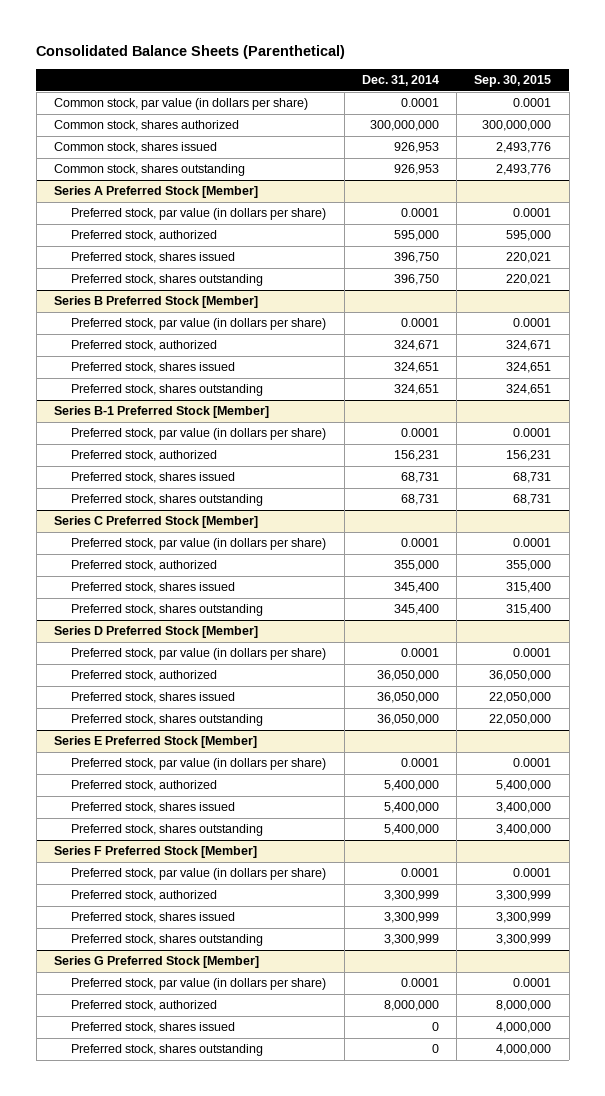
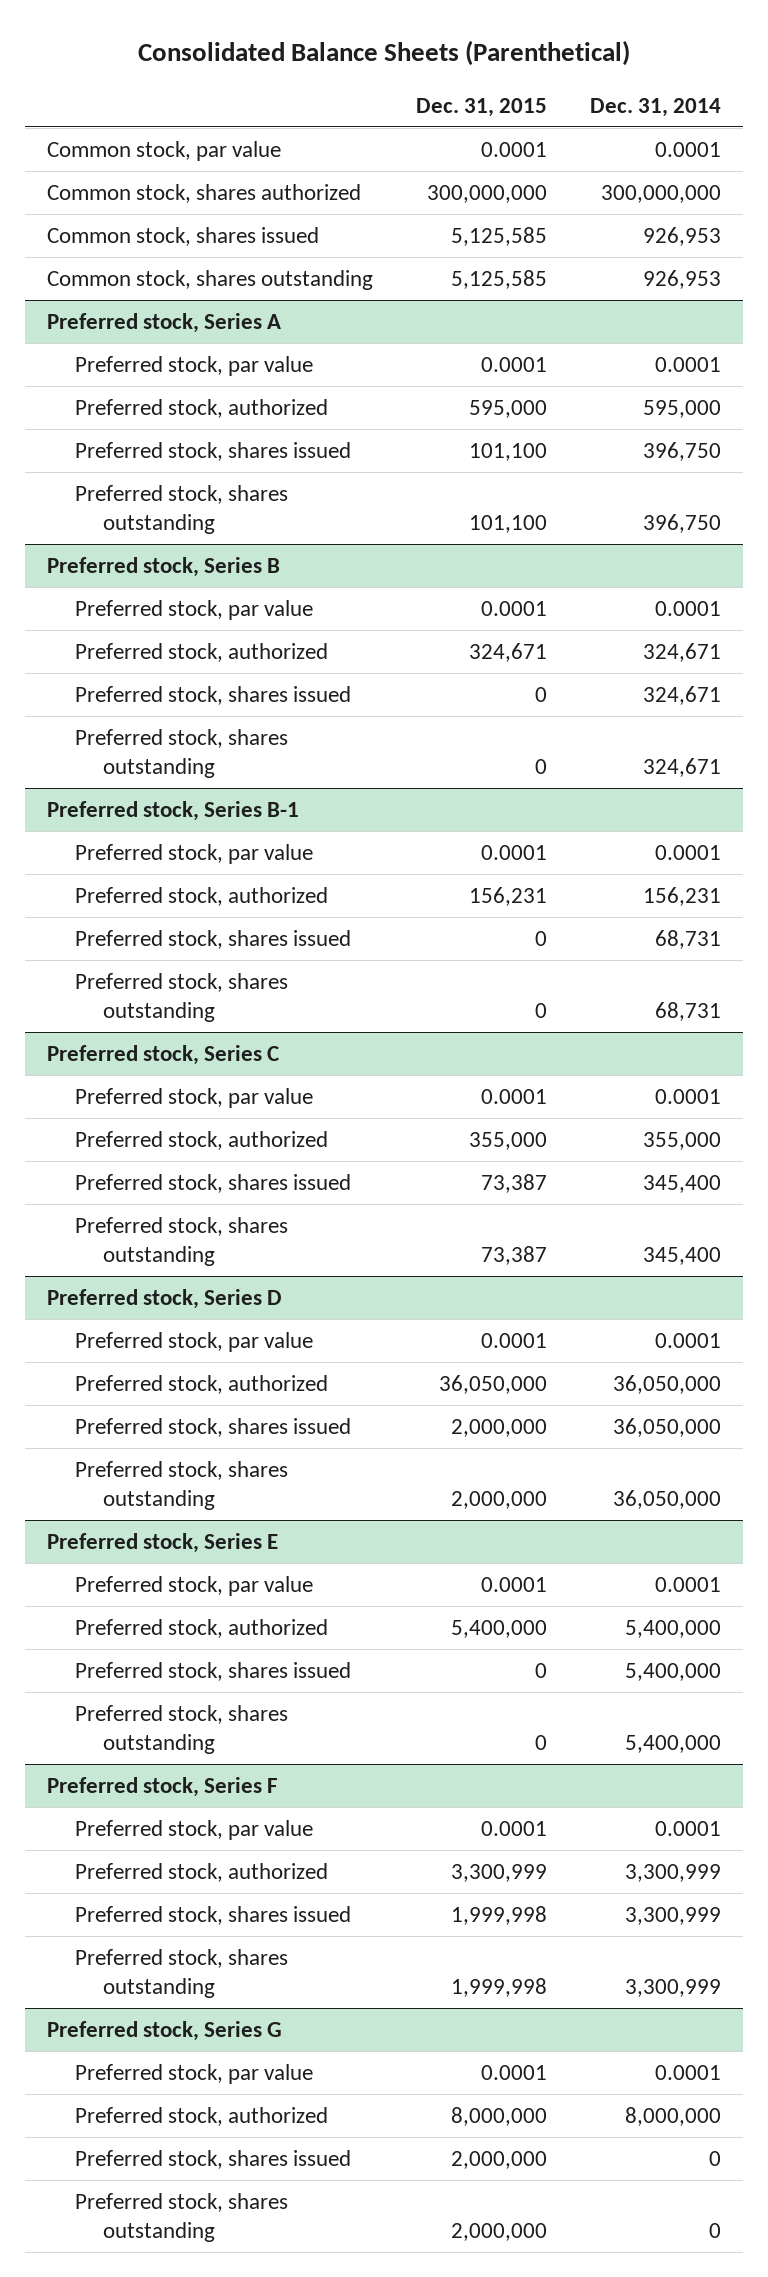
[474,75,552,88] Sep. 30, 2015 -> none
none -> [415,97,547,117] Dec. 31, 2015
[54,98,309,111] Common stock, par value (in dollars per share) -> [46,140,281,161] Common stock, par value
[54,186,259,199] Series A Preferred Stock [Member] -> [46,312,281,333] Preferred stock, Series A
[71,208,327,221] Preferred stock, par value (in dollars per share) -> [74,355,313,376] Preferred stock, par value
[54,296,259,309] Series B Preferred Stock [Member] -> [46,556,280,577] Preferred stock, Series B
[71,318,327,331] Preferred stock, par value (in dollars per share) -> [74,599,313,620] Preferred stock, par value
[393,362,439,374] 324,651 -> [643,685,722,705] 324,671
[393,384,439,396] 324,651 -> [643,757,722,777] 324,671
[54,406,270,419] Series B-1 Preferred Stock [Member] -> [46,800,299,821] Preferred stock, Series B-1
[71,428,327,441] Preferred stock, par value (in dollars per share) -> [74,843,313,864] Preferred stock, par value
[54,516,259,529] Series C Preferred Stock [Member] -> [46,1044,279,1065] Preferred stock, Series C
[71,538,327,551] Preferred stock, par value (in dollars per share) -> [74,1087,313,1108] Preferred stock, par value
[54,626,259,639] Series D Preferred Stock [Member] -> [46,1288,282,1309] Preferred stock, Series D
[71,648,327,661] Preferred stock, par value (in dollars per share) -> [74,1331,313,1352] Preferred stock, par value
[54,736,258,749] Series E Preferred Stock [Member] -> [46,1532,278,1553] Preferred stock, Series E
[71,758,327,771] Preferred stock, par value (in dollars per share) -> [74,1575,313,1596] Preferred stock, par value
[54,846,258,859] Series F Preferred Stock [Member] -> [46,1776,278,1797] Preferred stock, Series F
[71,868,327,881] Preferred stock, par value (in dollars per share) -> [74,1819,313,1840] Preferred stock, par value
[54,956,260,969] Series G Preferred Stock [Member] -> [46,2020,282,2041] Preferred stock, Series G
[71,978,327,991] Preferred stock, par value (in dollars per share) -> [74,2063,313,2084] Preferred stock, par value

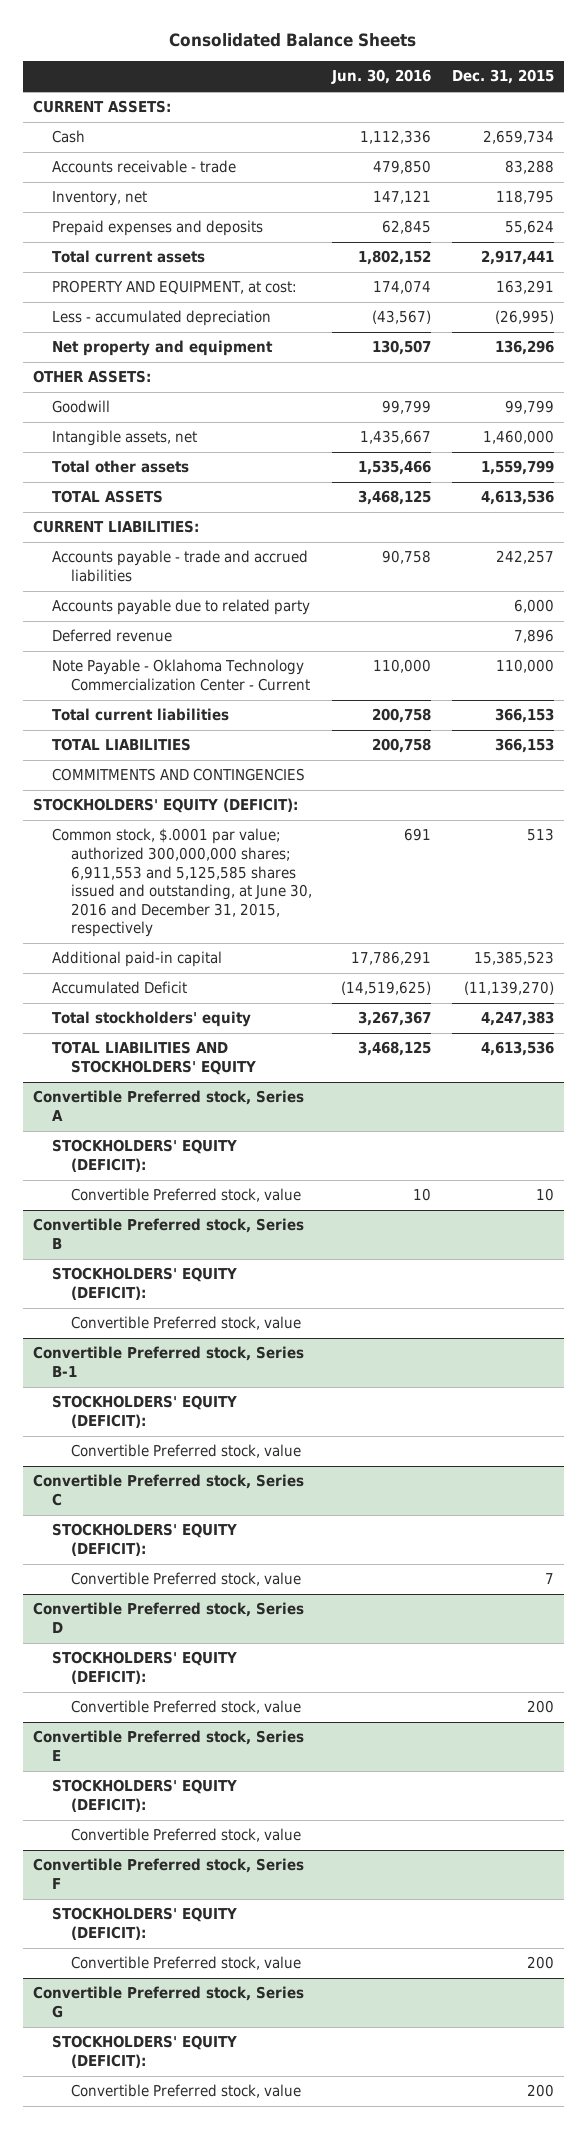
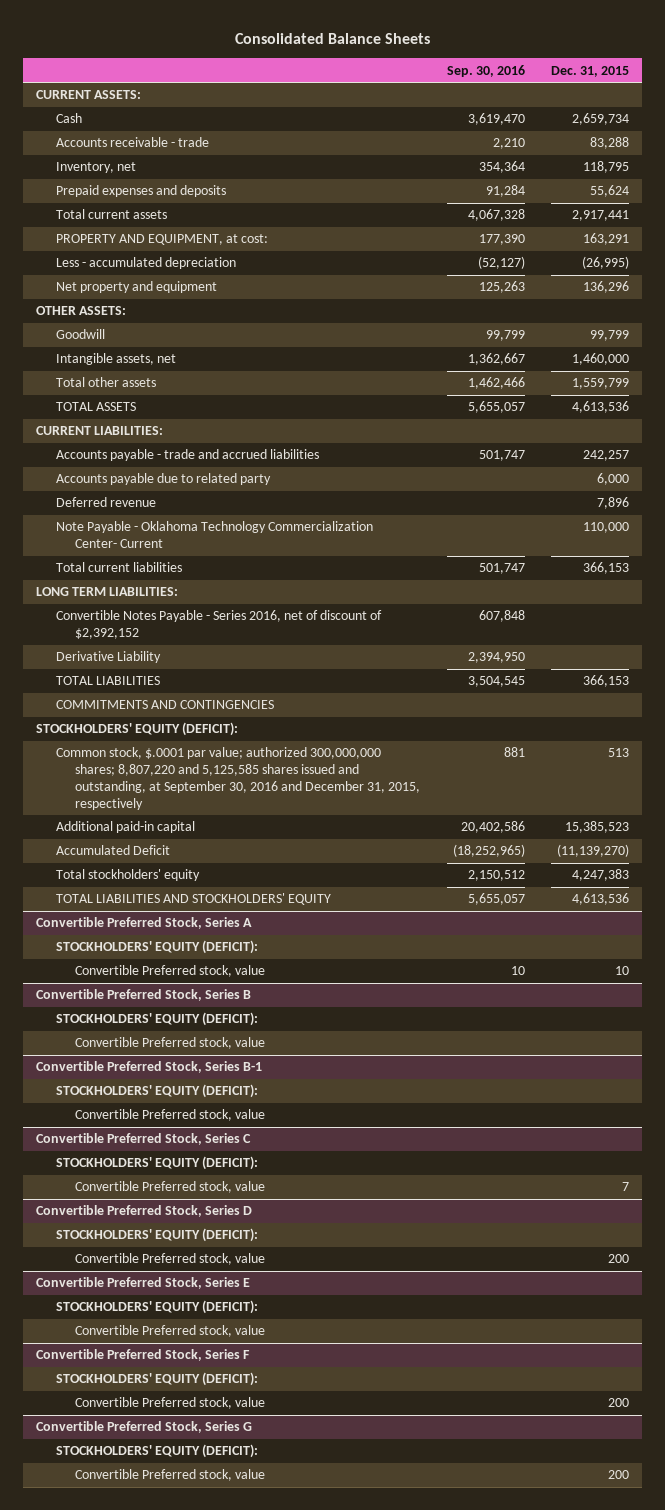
[331,69,432,85] Jun. 30, 2016 -> none
none -> [446,64,525,77] Sep. 30, 2016
[52,659,311,692] Note Payable - Oklahoma Technology Commercialization Center - Current -> [55,521,373,549] Note Payable - Oklahoma Technology Commercialization Center- Current
none -> [36,587,179,597] LONG TERM LIABILITIES:
none -> [55,610,382,640] Convertible Notes Payable - Series 2016, net of discount of $2,392,152
none -> [55,651,161,664] Derivative Liability
[52,828,313,938] Common stock, $.0001 par value; authorized 300,000,000 shares; 6,911,553 and 5,125,585 shares issued and outstanding, at June 30, 2016 and December 31, 2015, respectively -> [55,747,421,810] Common stock, $.0001 par value; authorized 300,000,000 shares; 8,807,220 and 5,125,585 shares issued and outstanding, at September 30, 2016 and December 31, 2015, respectively
[33,1090,305,1122] Convertible Preferred stock, Series A -> [36,917,253,930] Convertible Preferred Stock, Series A
[33,1218,305,1250] Convertible Preferred stock, Series B -> [36,989,252,1002] Convertible Preferred Stock, Series B
[33,1346,305,1378] Convertible Preferred stock, Series B-1 -> [36,1061,263,1074] Convertible Preferred Stock, Series B-1
[33,1474,305,1507] Convertible Preferred stock, Series C -> [36,1133,252,1146] Convertible Preferred Stock, Series C
[33,1602,305,1634] Convertible Preferred stock, Series D -> [36,1205,253,1218] Convertible Preferred Stock, Series D
[33,1730,305,1762] Convertible Preferred stock, Series E -> [36,1277,251,1290] Convertible Preferred Stock, Series E
[33,1858,305,1890] Convertible Preferred stock, Series F -> [36,1349,251,1362] Convertible Preferred Stock, Series F
[33,1986,305,2019] Convertible Preferred stock, Series G -> [36,1421,253,1434] Convertible Preferred Stock, Series G

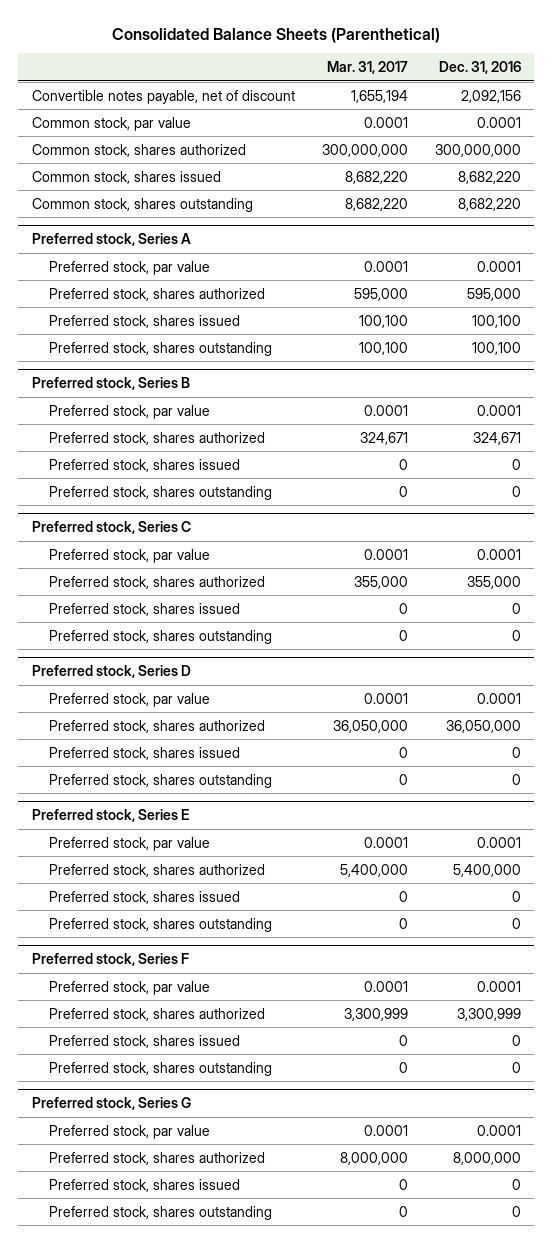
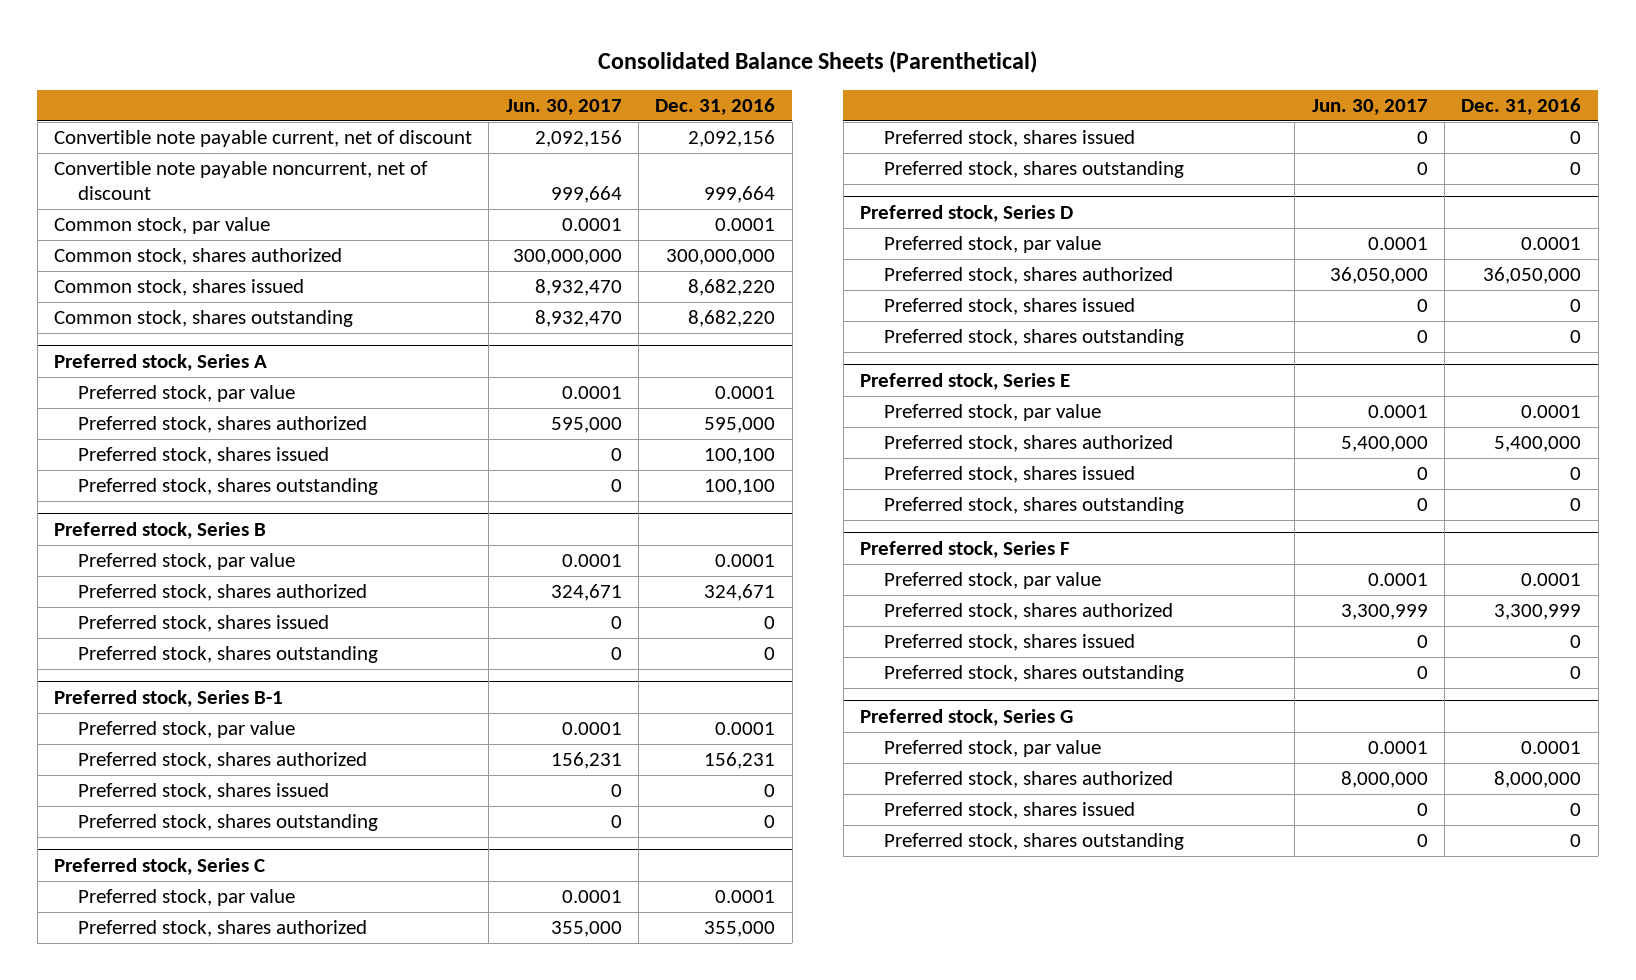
[326,61,408,75] Mar. 31, 2017 -> none
none -> [505,98,622,115] Jun. 30, 2017
[31,89,295,104] Convertible notes payable, net of discount -> [54,130,473,148] Convertible note payable current, net of discount
none -> [54,161,429,201] Convertible note payable noncurrent, net of discount
none -> [54,689,284,707] Preferred stock, Series B-1
none -> [77,721,295,739] Preferred stock, par value
none -> [77,752,367,770] Preferred stock, shares authorized
none -> [77,783,329,801] Preferred stock, shares issued
none -> [77,814,378,832] Preferred stock, shares outstanding

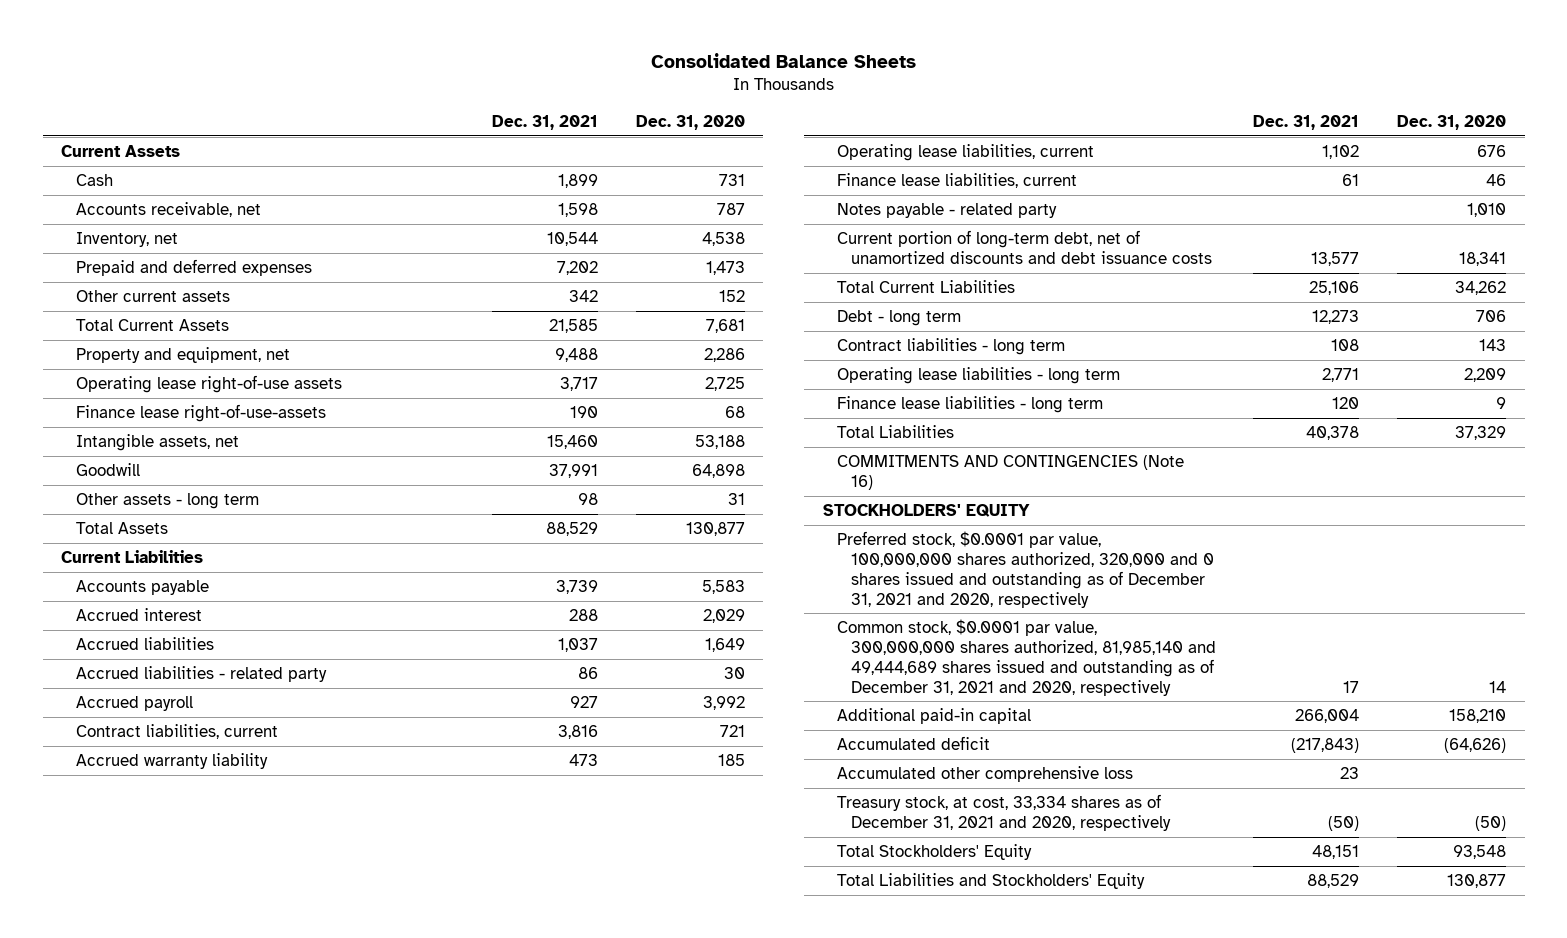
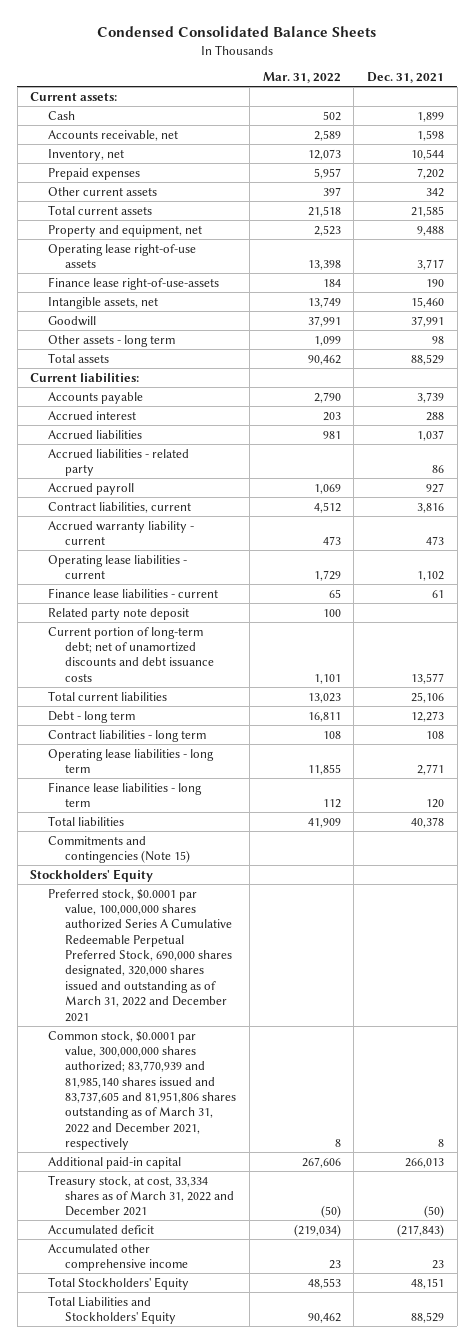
[650,53,916,69] Consolidated Balance Sheets -> [97,26,377,38] Condensed Consolidated Balance Sheets
[635,114,745,130] Dec. 31, 2020 -> none
none -> [262,72,341,84] Mar. 31, 2022
[61,145,181,158] Current Assets -> [30,91,118,101] Current assets:
[75,259,312,277] Prepaid and deferred expenses -> [47,167,140,180] Prepaid expenses
[75,319,229,332] Total Current Assets -> [47,204,152,215] Total current assets
[75,522,168,535] Total Assets -> [47,352,109,363] Total assets
[61,550,204,564] Current Liabilities -> [30,372,140,383] Current liabilities:
[836,203,1057,219] Notes payable - related party -> none
[75,753,268,770] Accrued warranty liability -> [47,520,194,545] Accrued warranty liability - current
[836,144,1094,162] Operating lease liabilities, current -> [47,554,187,579] Operating lease liabilities - current
[836,173,1077,189] Finance lease liabilities, current -> [47,587,218,598] Finance lease liabilities - current
none -> [47,607,189,620] Related party note deposit
[836,230,1213,264] Current portion of long-term debt, net of unamortized discounts and debt issuance costs -> [47,626,214,682] Current portion of long-term debt; net of unamortized discounts and debt issuance costs
[836,280,1015,294] Total Current Liabilities -> [47,690,167,701] Total current liabilities
[836,425,954,439] Total Liabilities -> [47,815,124,826] Total liabilities
[836,455,1184,490] COMMITMENTS AND CONTINGENCIES (Note 16) -> [47,835,190,863] Commitments and contingencies (Note 15)
[822,504,1030,518] STOCKHOLDERS' EQUITY -> [30,868,154,882] Stockholders' Equity
[836,531,1215,608] Preferred stock, $0.0001 par value, 100,000,000 shares authorized, 320,000 and 0 shares issued and outstanding as of December 31, 2021 and 2020, respectively -> [47,888,232,1022] Preferred stock, $0.0001 par value, 100,000,000 shares authorized Series A Cumulative Redeemable Perpetual Preferred Stock, 690,000 shares designated, 320,000 shares issued and outstanding as of March 31, 2022 and December 2021
[836,619,1217,696] Common stock, $0.0001 par value, 300,000,000 shares authorized, 81,985,140 and 49,444,689 shares issued and outstanding as of December 31, 2021 and 2020, respectively -> [47,1030,236,1151] Common stock, $0.0001 par value, 300,000,000 shares authorized; 83,770,939 and 81,985,140 shares issued and 83,737,605 and 81,951,806 shares outstanding as of March 31, 2022 and December 2021, respectively
[1343,680,1360,693] 17 -> [438,1139,445,1148] 8
[1295,709,1360,724] 266,004 -> [405,1157,445,1168] 266,013
none -> [47,1174,234,1217] Treasury stock, at cost, 33,334 shares as of March 31, 2022 and December 2021
[836,794,1172,831] Treasury stock, at cost, 33,334 shares as of December 31, 2021 and 2020, respectively -> none
[836,766,1133,783] Accumulated other comprehensive loss -> [47,1243,188,1271] Accumulated other comprehensive income

